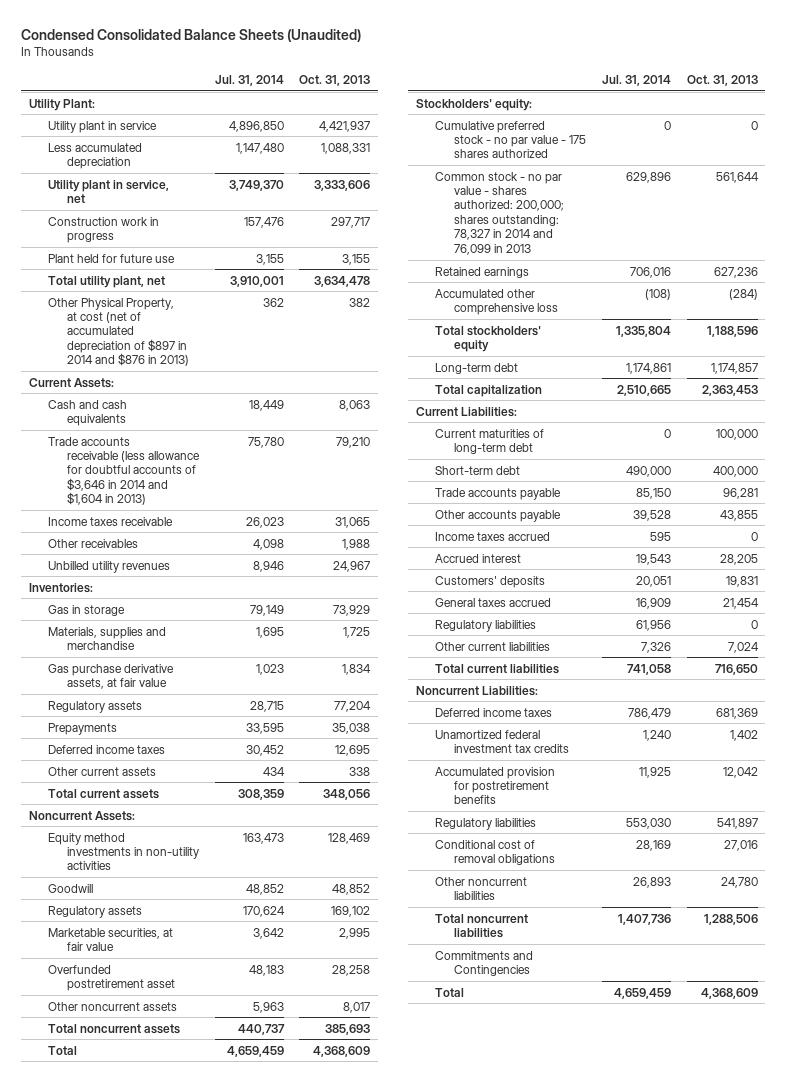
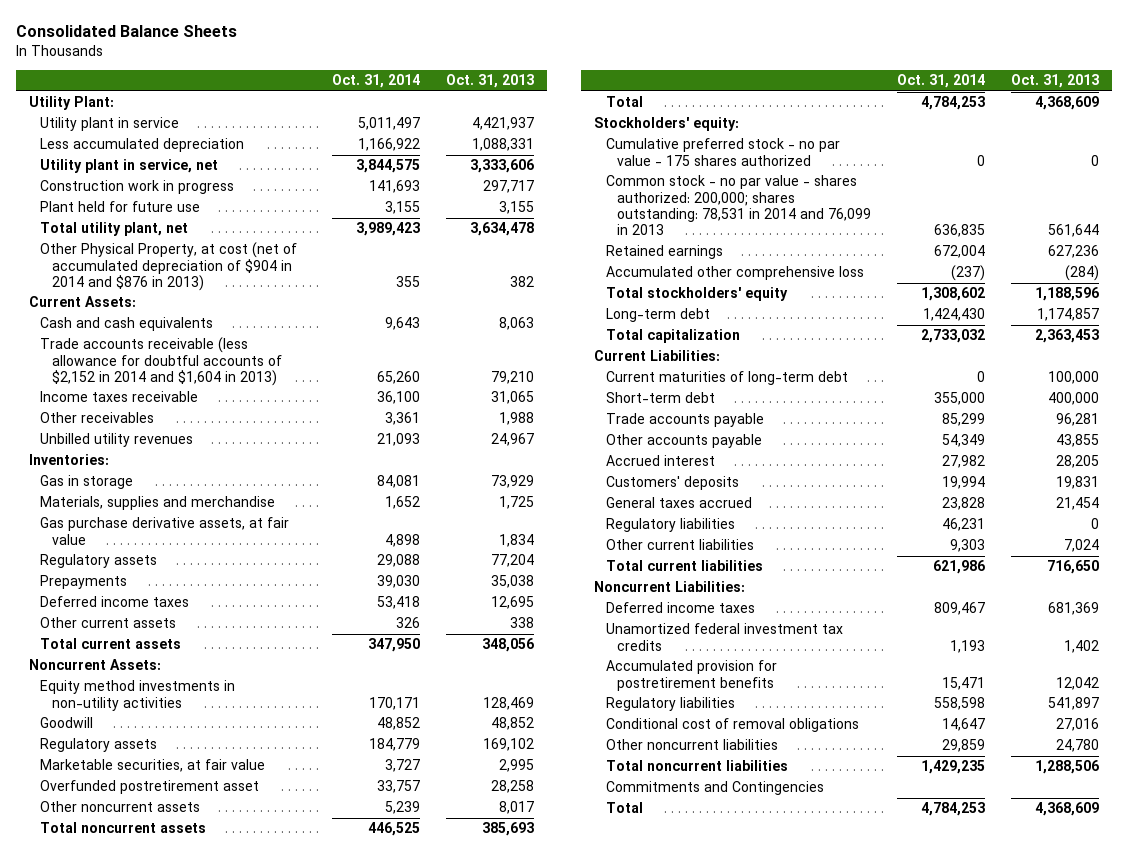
[21,28,362,42] Condensed Consolidated Balance Sheets (Unaudited) -> [15,25,237,38] Consolidated Balance Sheets
[214,74,284,86] Jul. 31, 2014 -> none
none -> [331,74,420,89] Oct. 31, 2014
[48,297,189,367] Other Physical Property, at cost (net of accumulated depreciation of $897 in 2014 and $876 in 2013) -> [40,242,298,292] Other Physical Property, at cost (net of accumulated depreciation of $904 in 2014 and $876 in 2013)
[48,436,200,506] Trade accounts receivable (less allowance for doubtful accounts of $3,646 in 2014 and $1,604 in 2013) -> [40,337,282,387] Trade accounts receivable (less allowance for doubtful accounts of $2,152 in 2014 and $1,604 in 2013)
[435,171,565,255] Common stock - no par value - shares authorized: 200,000; shares outstanding: 78,327 in 2014 and 76,099 in 2013 -> [605,175,872,236] Common stock - no par value - shares authorized: 200,000; shares outstanding: 78,531 in 2014 and 76,099 in 2013
[435,531,551,541] Income taxes accrued -> none

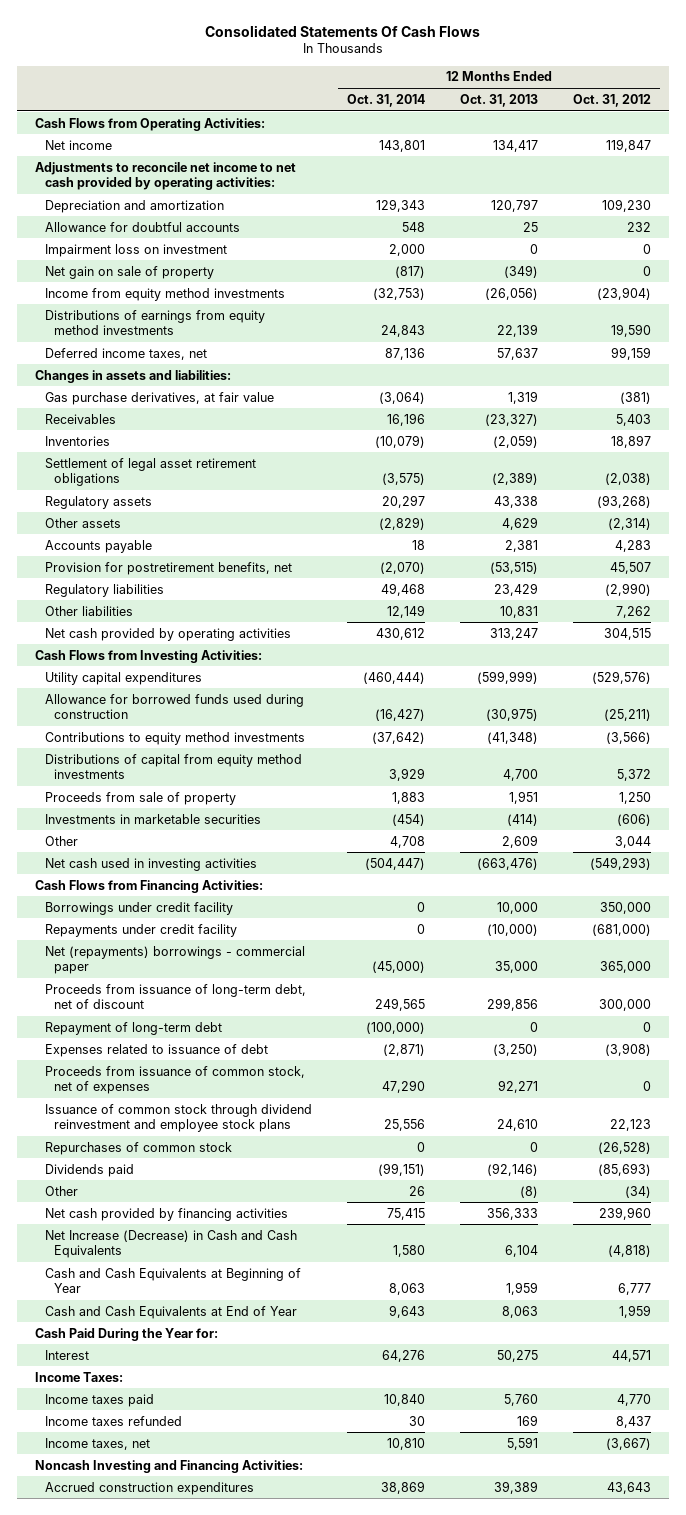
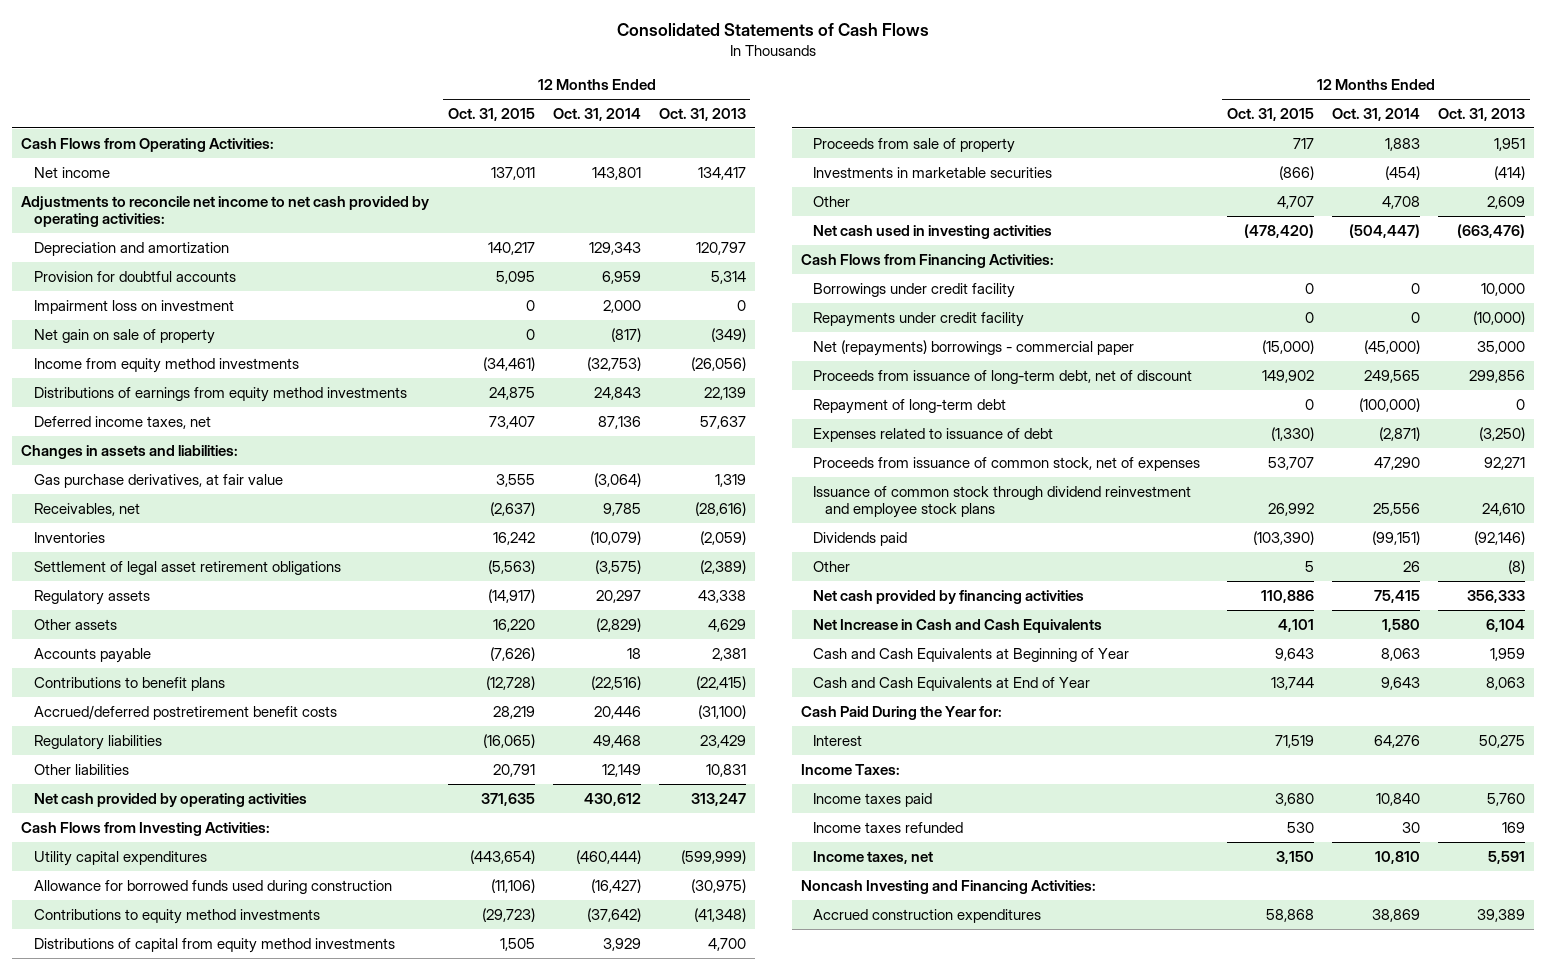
[204,24,480,37] Consolidated Statements Of Cash Flows -> [617,22,930,36] Consolidated Statements of Cash Flows
[573,93,652,107] Oct. 31, 2012 -> none
none -> [447,108,535,122] Oct. 31, 2015
[44,221,240,232] Allowance for doubtful accounts -> [33,270,236,282] Provision for doubtful accounts
[401,221,425,232] 548 -> [601,270,641,284] 6,959
[522,221,538,232] 25 -> [710,270,746,284] 5,314
[44,413,116,424] Receivables -> [33,502,140,516] Receivables, net
[386,412,425,426] 16,196 -> [602,502,641,516] 9,785
[484,413,538,426] (23,327) -> [694,501,746,516] (28,616)
[44,561,292,575] Provision for postretirement benefits, net -> none
none -> [33,676,225,691] Contributions to benefit plans
none -> [33,704,337,720] Accrued/deferred postretirement benefit costs
[44,1141,232,1155] Repurchases of common stock -> none
[44,1229,297,1259] Net Increase (Decrease) in Cash and Cash Equivalents -> [813,618,1103,633] Net Increase in Cash and Cash Equivalents

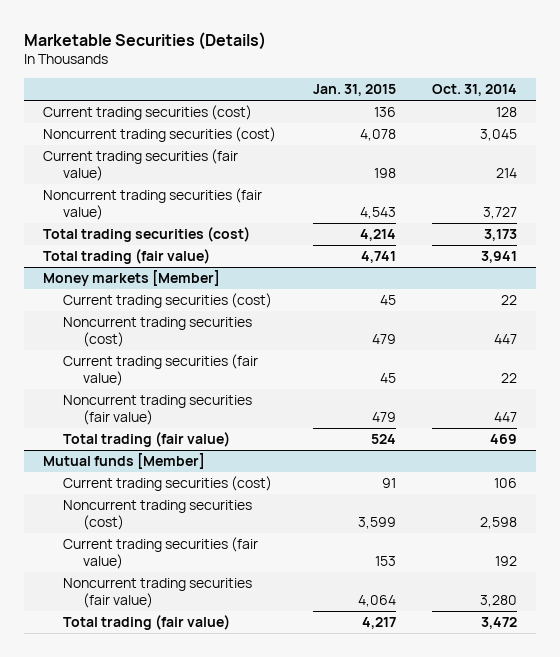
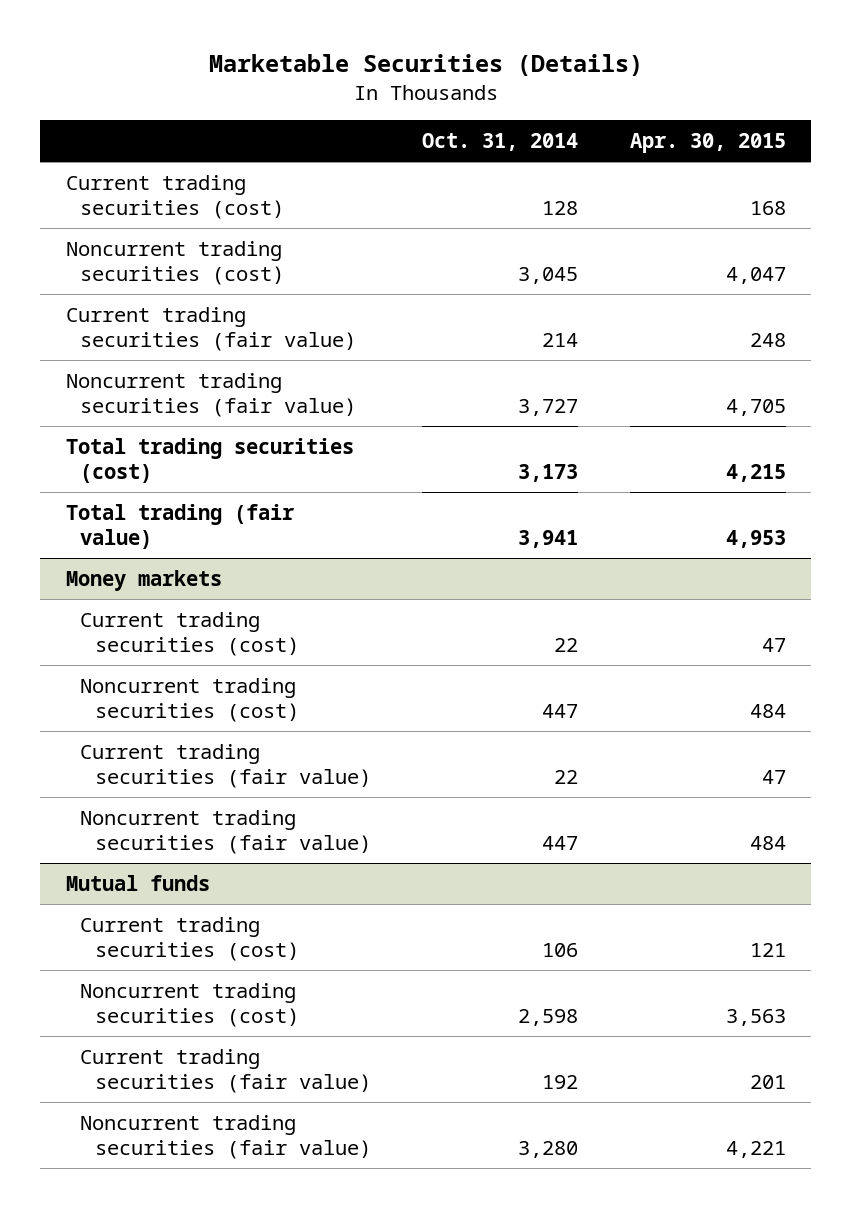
[312,84,396,97] Jan. 31, 2015 -> none
none -> [629,133,786,154] Apr. 30, 2015
[42,270,220,287] Money markets [Member] -> [65,569,222,591] Money markets
[62,432,230,448] Total trading (fair value) -> none
[42,453,205,470] Mutual funds [Member] -> [65,874,210,891] Mutual funds
[62,615,230,631] Total trading (fair value) -> none

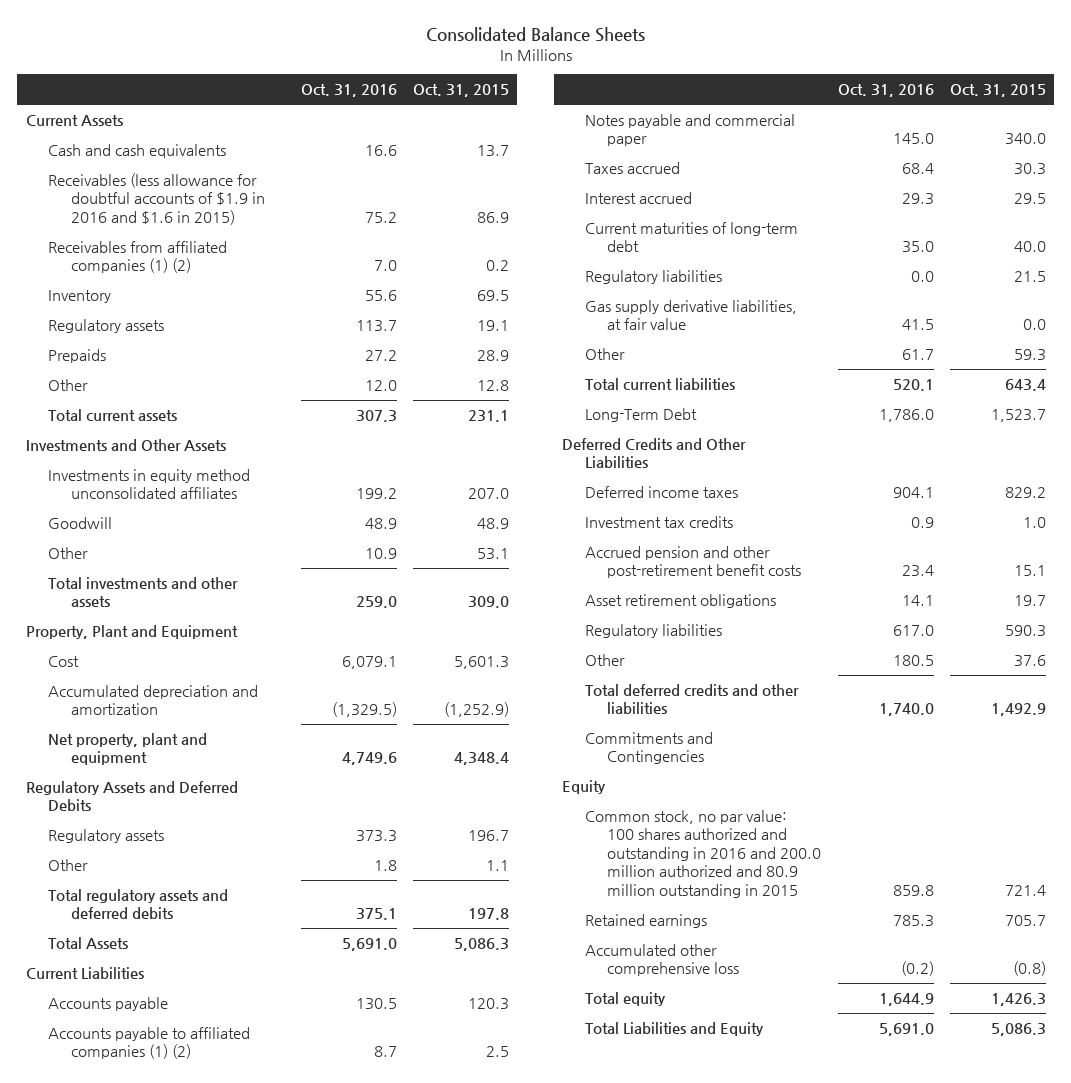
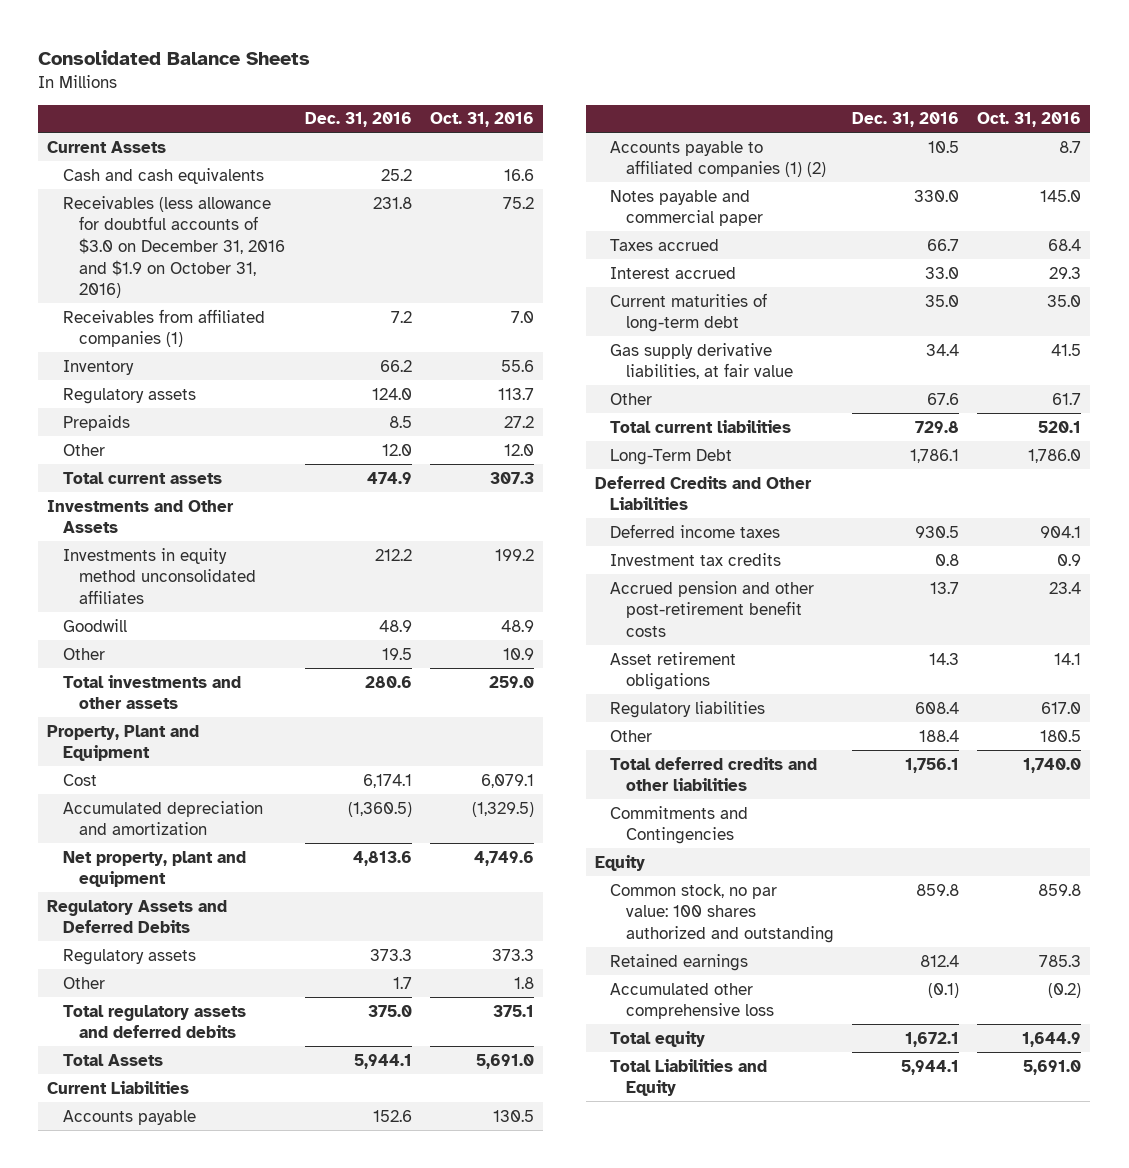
[413,84,510,98] Oct. 31, 2015 -> none
none -> [305,112,413,128] Dec. 31, 2016
[48,173,265,225] Receivables (less allowance for doubtful accounts of $1.9 in 2016 and $1.6 in 2015) -> [63,195,286,299] Receivables (less allowance for doubtful accounts of $3.0 on December 31, 2016 and $1.9 on October 31, 2016)
[48,241,228,274] Receivables from affiliated companies (1) (2) -> [63,308,266,348] Receivables from affiliated companies (1)
[584,270,722,285] Regulatory liabilities -> none
[584,810,822,898] Common stock, no par value: 100 shares authorized and outstanding in 2016 and 200.0 million authorized and 80.9 million outstanding in 2015 -> [610,883,835,943] Common stock, no par value: 100 shares authorized and outstanding

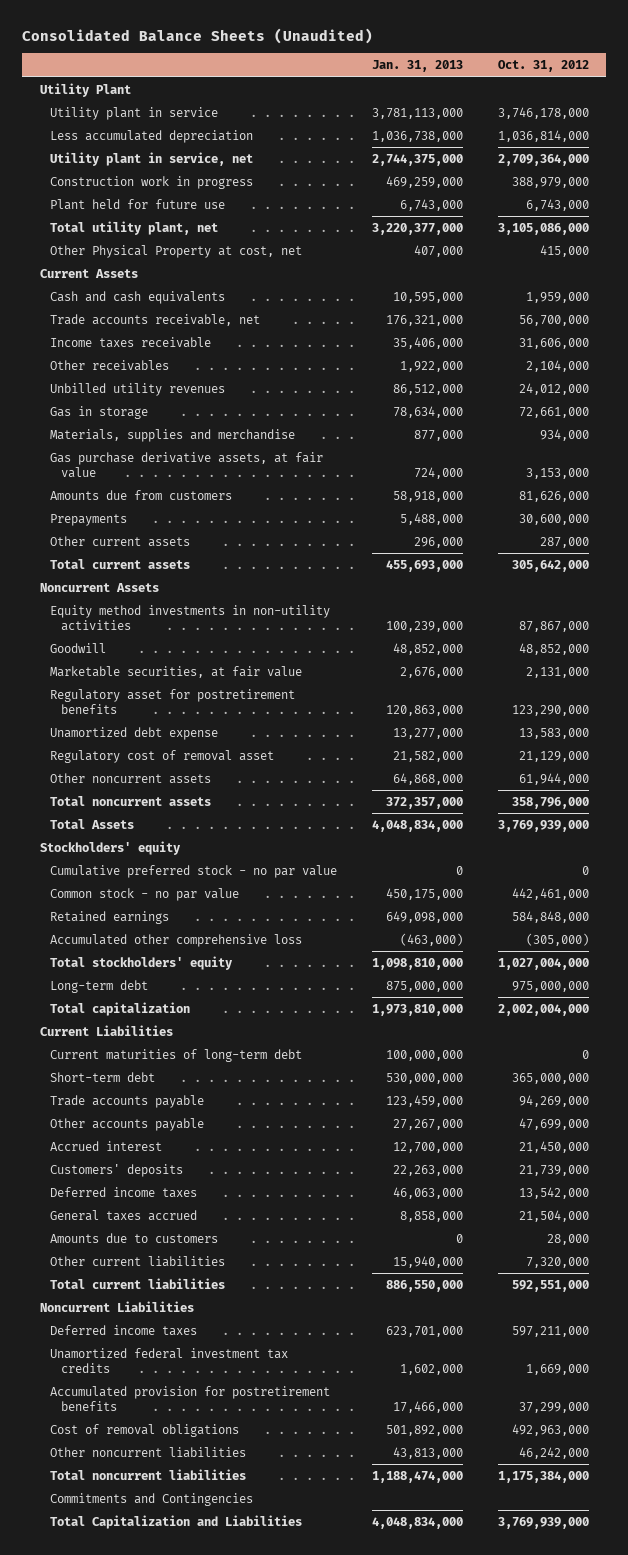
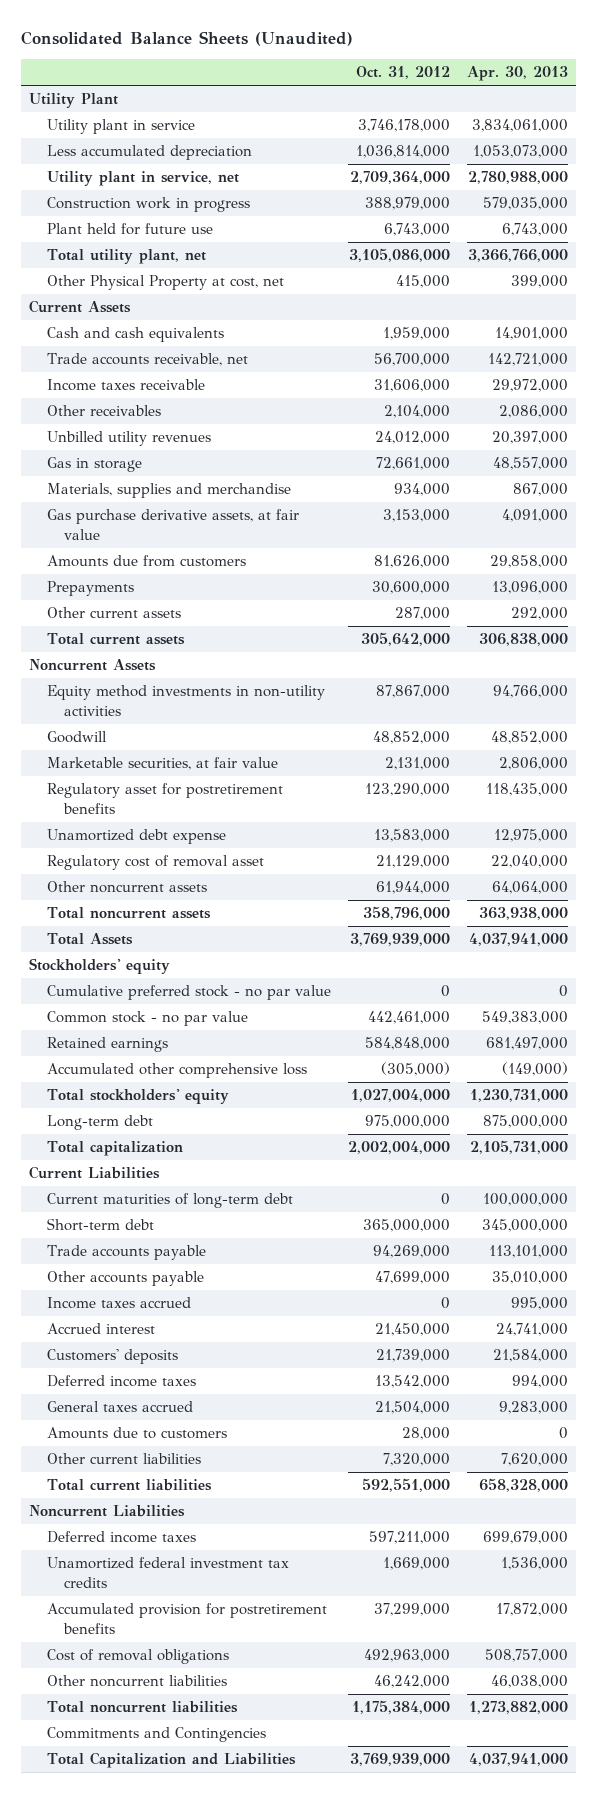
[372,60,464,73] Jan. 31, 2013 -> none
none -> [466,66,568,82] Apr. 30, 2013
none -> [46,1297,191,1310] Income taxes accrued

